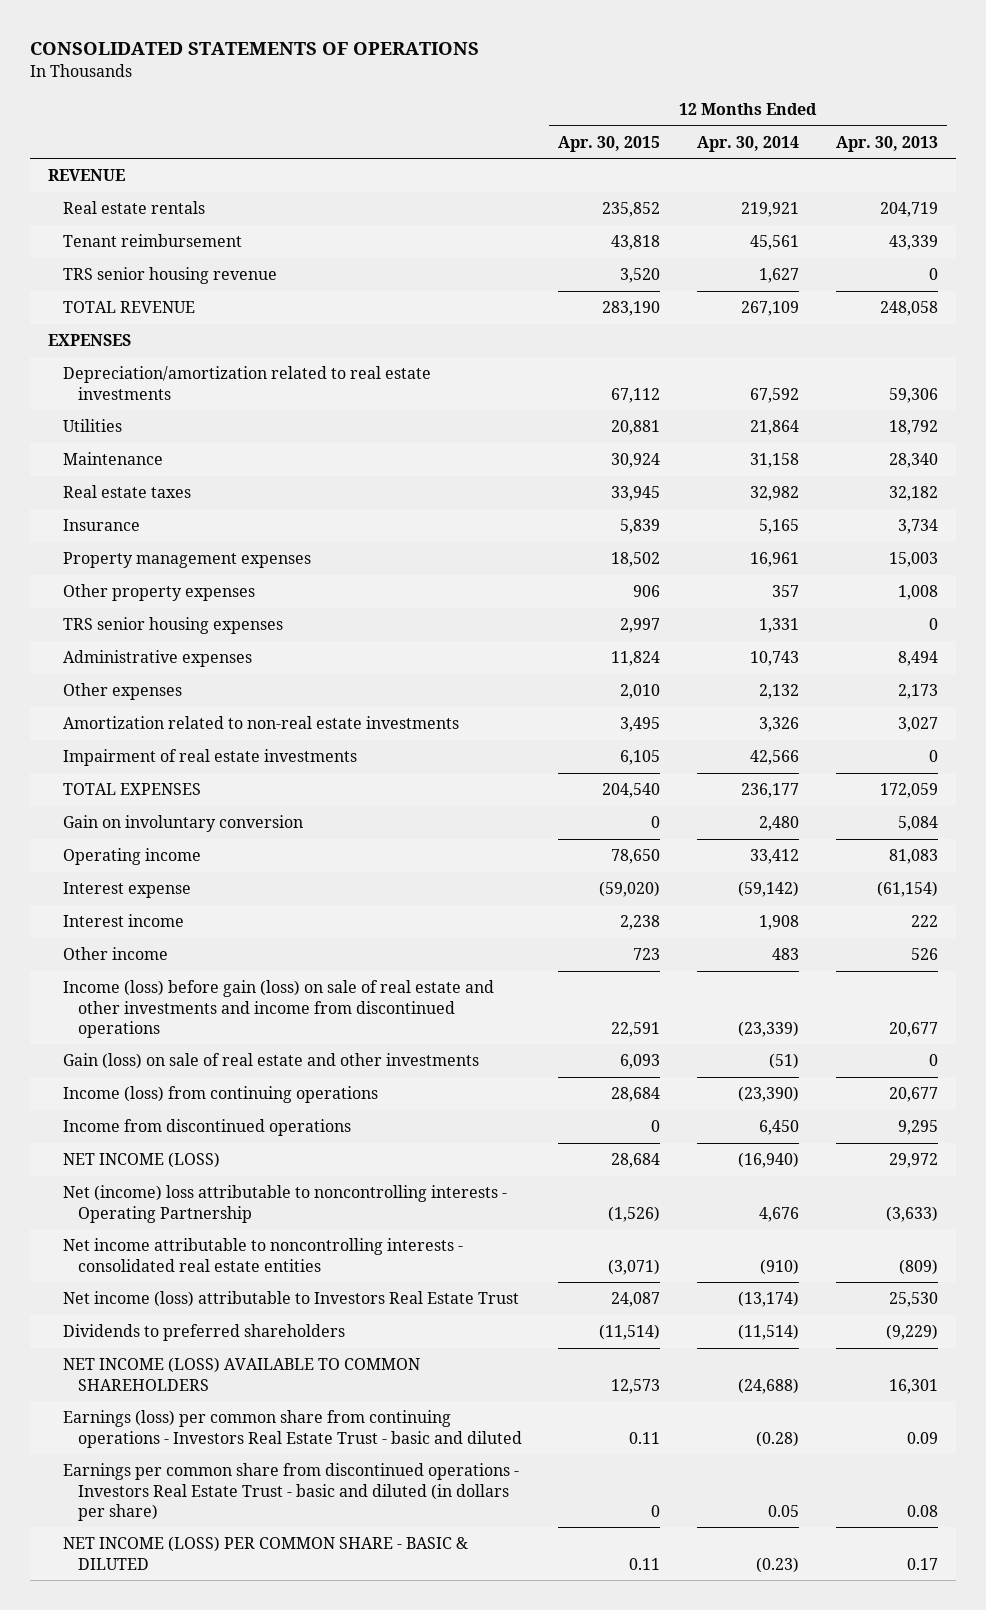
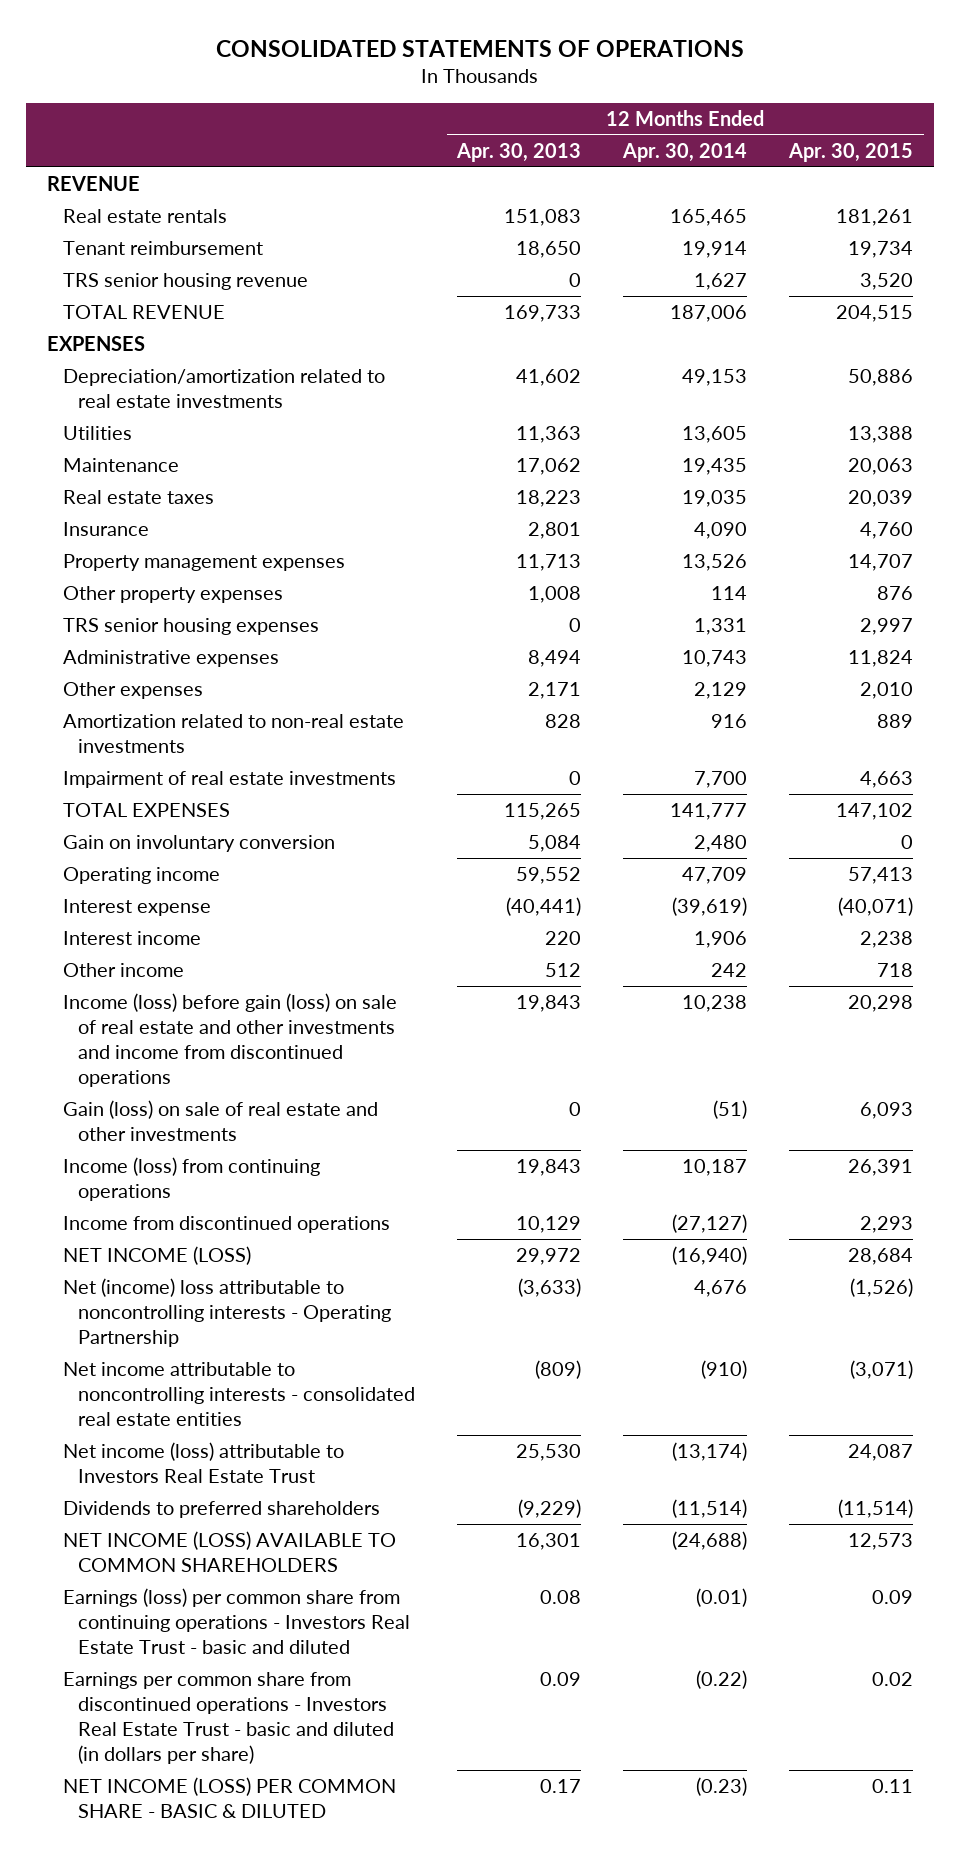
[602,202,661,218] 235,852 -> [836,209,914,227] 181,261
[741,202,800,218] 219,921 -> [670,209,748,227] 165,465
[879,202,938,218] 204,719 -> [504,209,582,227] 151,083
[611,235,661,251] 43,818 -> [848,241,914,259] 19,734
[750,235,800,251] 45,561 -> [682,241,748,259] 19,914
[888,235,938,251] 43,339 -> [516,241,582,259] 18,650
[602,301,661,317] 283,190 -> [836,305,914,323] 204,515
[741,301,800,317] 267,109 -> [670,305,748,323] 187,006
[879,301,938,317] 248,058 -> [504,305,582,323] 169,733
[611,387,661,403] 67,112 -> [848,369,914,387] 50,886
[750,387,800,403] 67,592 -> [682,369,748,387] 49,153
[888,387,938,403] 59,306 -> [516,369,582,387] 41,602
[611,420,661,436] 20,881 -> [848,426,914,444] 13,388
[750,420,800,436] 21,864 -> [682,426,748,444] 13,605
[888,420,938,436] 18,792 -> [516,426,582,444] 11,363
[611,453,661,469] 30,924 -> [848,458,914,476] 20,063
[750,453,800,469] 31,158 -> [682,458,748,476] 19,435
[888,453,938,469] 28,340 -> [516,458,582,476] 17,062
[611,486,661,502] 33,945 -> [848,490,914,508] 20,039
[750,486,800,502] 32,982 -> [682,490,748,508] 19,035
[888,486,938,502] 32,182 -> [516,490,582,508] 18,223
[620,519,661,535] 5,839 -> [860,522,914,540] 4,760
[759,519,800,535] 5,165 -> [694,522,748,540] 4,090
[897,519,938,535] 3,734 -> [528,522,582,540] 2,801
[611,552,661,568] 18,502 -> [848,554,914,572] 14,707
[750,552,800,568] 16,961 -> [682,554,748,572] 13,526
[888,552,938,568] 15,003 -> [516,554,582,572] 11,713
[633,585,661,598] 906 -> [877,586,914,601] 876
[772,585,800,598] 357 -> [711,586,748,601] 114
[759,684,800,700] 2,132 -> [694,682,748,700] 2,129
[897,684,938,700] 2,173 -> [528,682,582,700] 2,171
[620,717,661,733] 3,495 -> [877,714,914,729] 889
[759,717,800,733] 3,326 -> [711,714,748,729] 916
[897,717,938,733] 3,027 -> [545,714,582,729] 828
[620,750,661,766] 6,105 -> [860,771,914,789] 4,663
[750,750,800,766] 42,566 -> [694,771,748,789] 7,700
[602,783,661,799] 204,540 -> [836,803,914,821] 147,102
[741,783,800,799] 236,177 -> [670,803,748,821] 141,777
[879,783,938,799] 172,059 -> [504,803,582,821] 115,265
[611,849,661,865] 78,650 -> [848,867,914,885] 57,413
[750,849,800,865] 33,412 -> [682,867,748,885] 47,709
[888,849,938,865] 81,083 -> [516,867,582,885] 59,552
[599,881,661,898] (59,020) -> [838,897,914,917] (40,071)
[738,881,800,898] (59,142) -> [672,897,748,917] (39,619)
[876,881,938,898] (61,154) -> [506,897,582,917] (40,441)
[759,915,800,931] 1,908 -> [694,931,748,949] 1,906
[910,915,938,928] 222 -> [545,931,582,946] 220
[633,948,661,961] 723 -> [877,963,914,978] 718
[772,948,800,961] 483 -> [711,963,748,978] 242
[910,948,938,961] 526 -> [545,963,582,978] 512
[611,1021,661,1037] 22,591 -> [848,995,914,1013] 20,298
[738,1020,800,1037] (23,339) -> [682,995,748,1013] 10,238
[888,1021,938,1037] 20,677 -> [516,995,582,1013] 19,843
[611,1087,661,1103] 28,684 -> [848,1159,914,1177] 26,391
[738,1086,800,1103] (23,390) -> [682,1159,748,1177] 10,187
[888,1087,938,1103] 20,677 -> [516,1159,582,1177] 19,843
[651,1120,661,1133] 0 -> [860,1216,914,1234] 2,293
[759,1120,800,1136] 6,450 -> [672,1214,748,1234] (27,127)
[897,1120,938,1136] 9,295 -> [516,1216,582,1234] 10,129
[629,1431,661,1444] 0.11 -> [872,1590,914,1605] 0.09
[756,1430,800,1447] (0.28) -> [696,1588,748,1608] (0.01)
[906,1431,938,1444] 0.09 -> [540,1590,582,1605] 0.08
[651,1504,661,1517] 0 -> [872,1672,914,1687] 0.02
[768,1504,800,1517] 0.05 -> [696,1670,748,1690] (0.22)
[906,1504,938,1517] 0.08 -> [540,1672,582,1687] 0.09

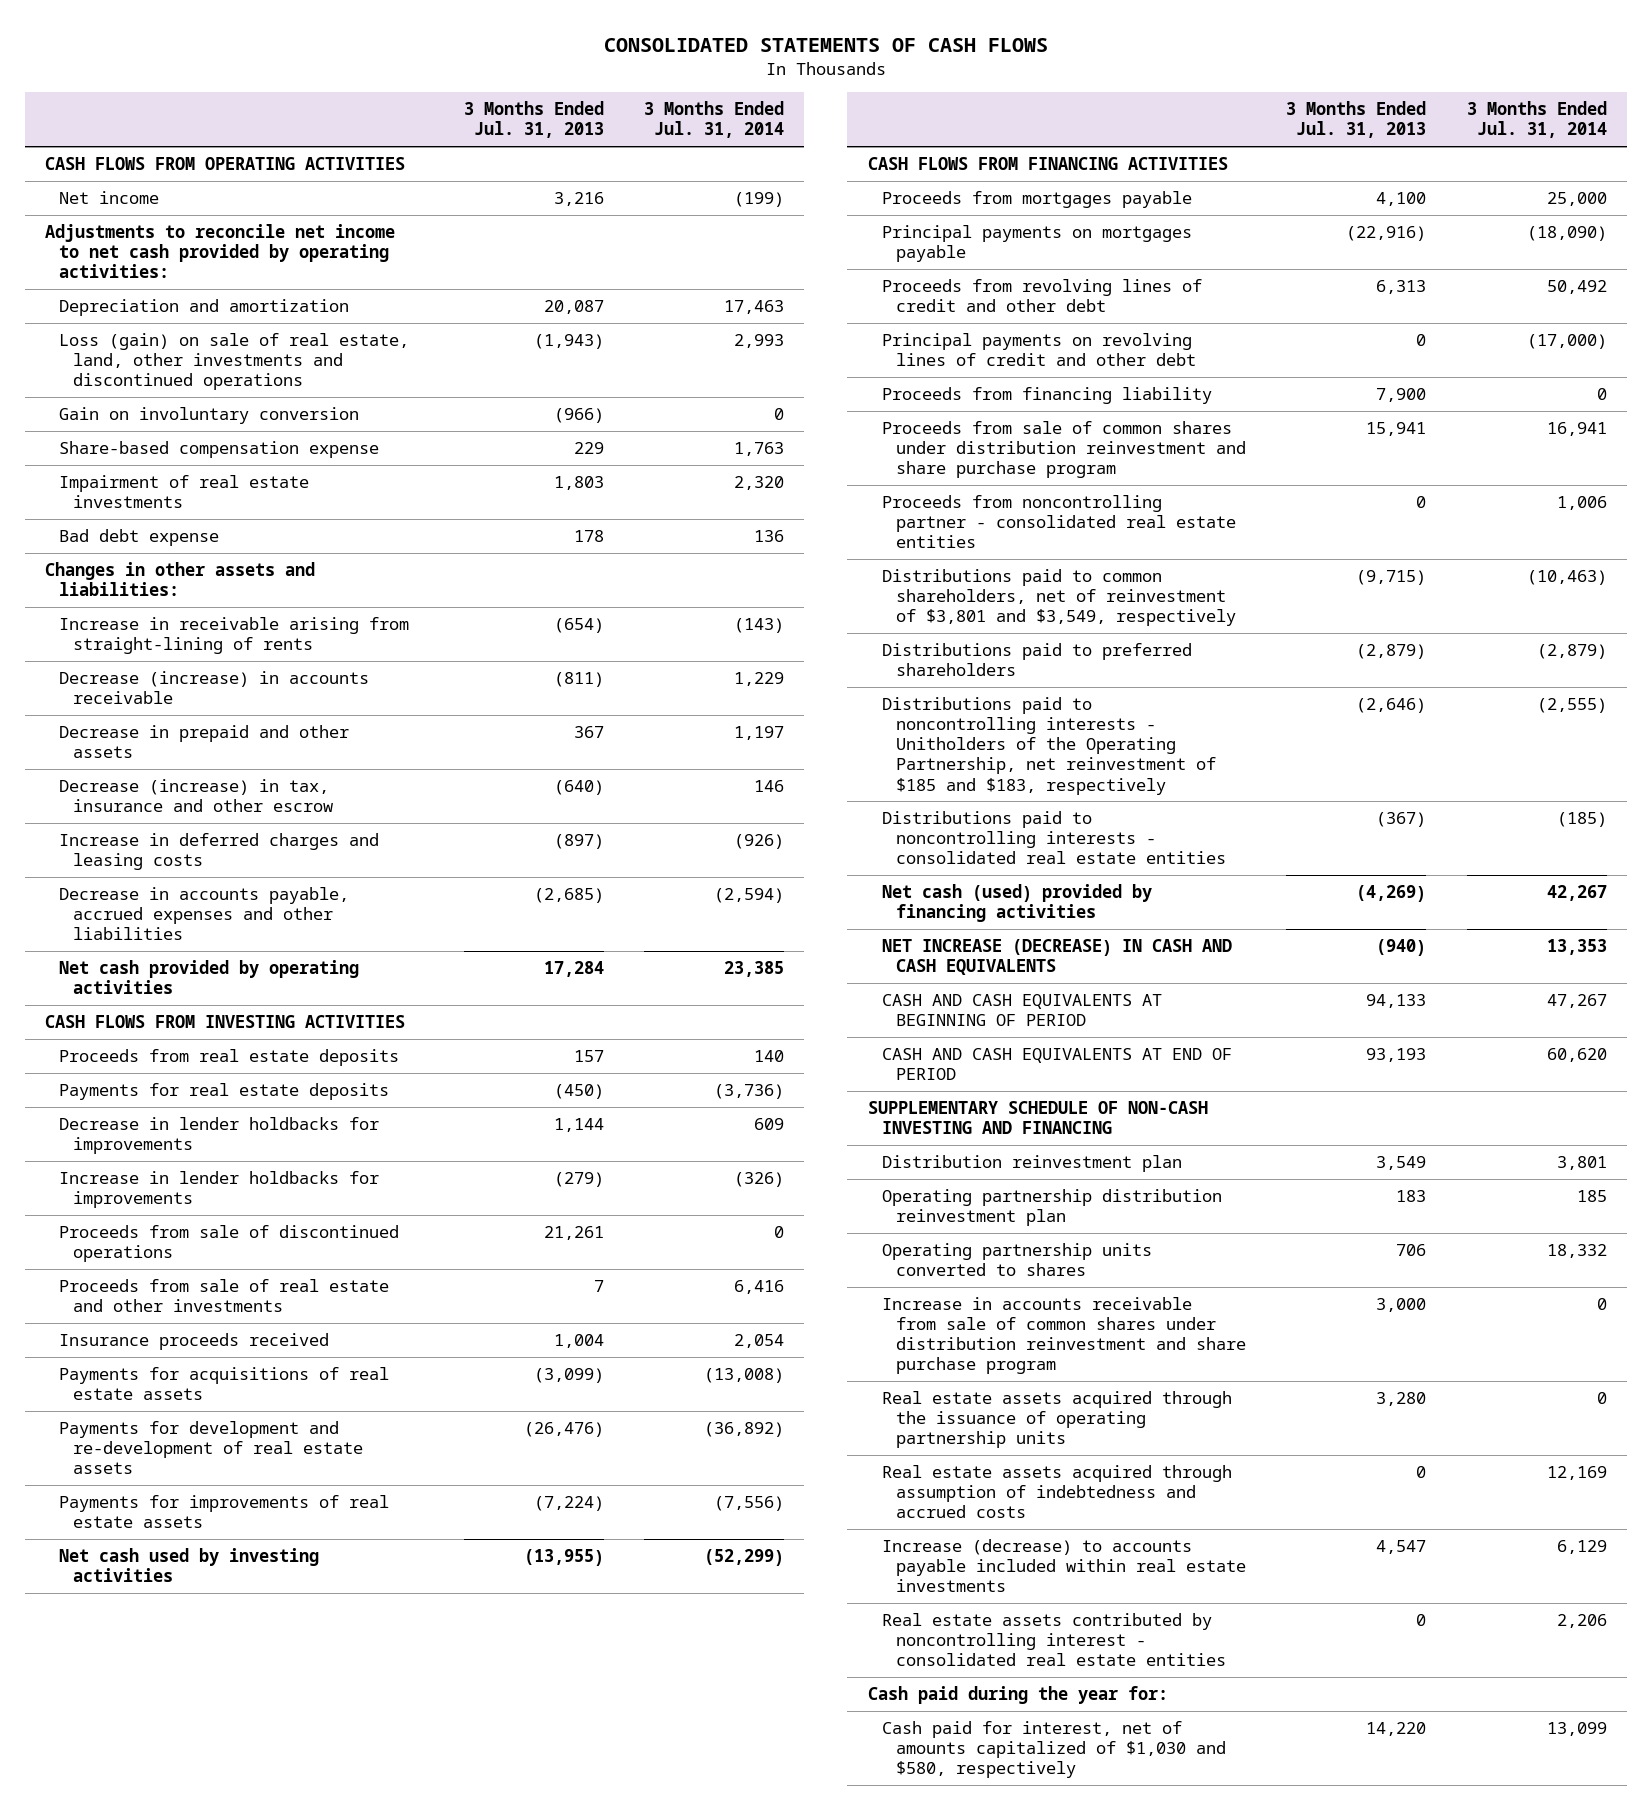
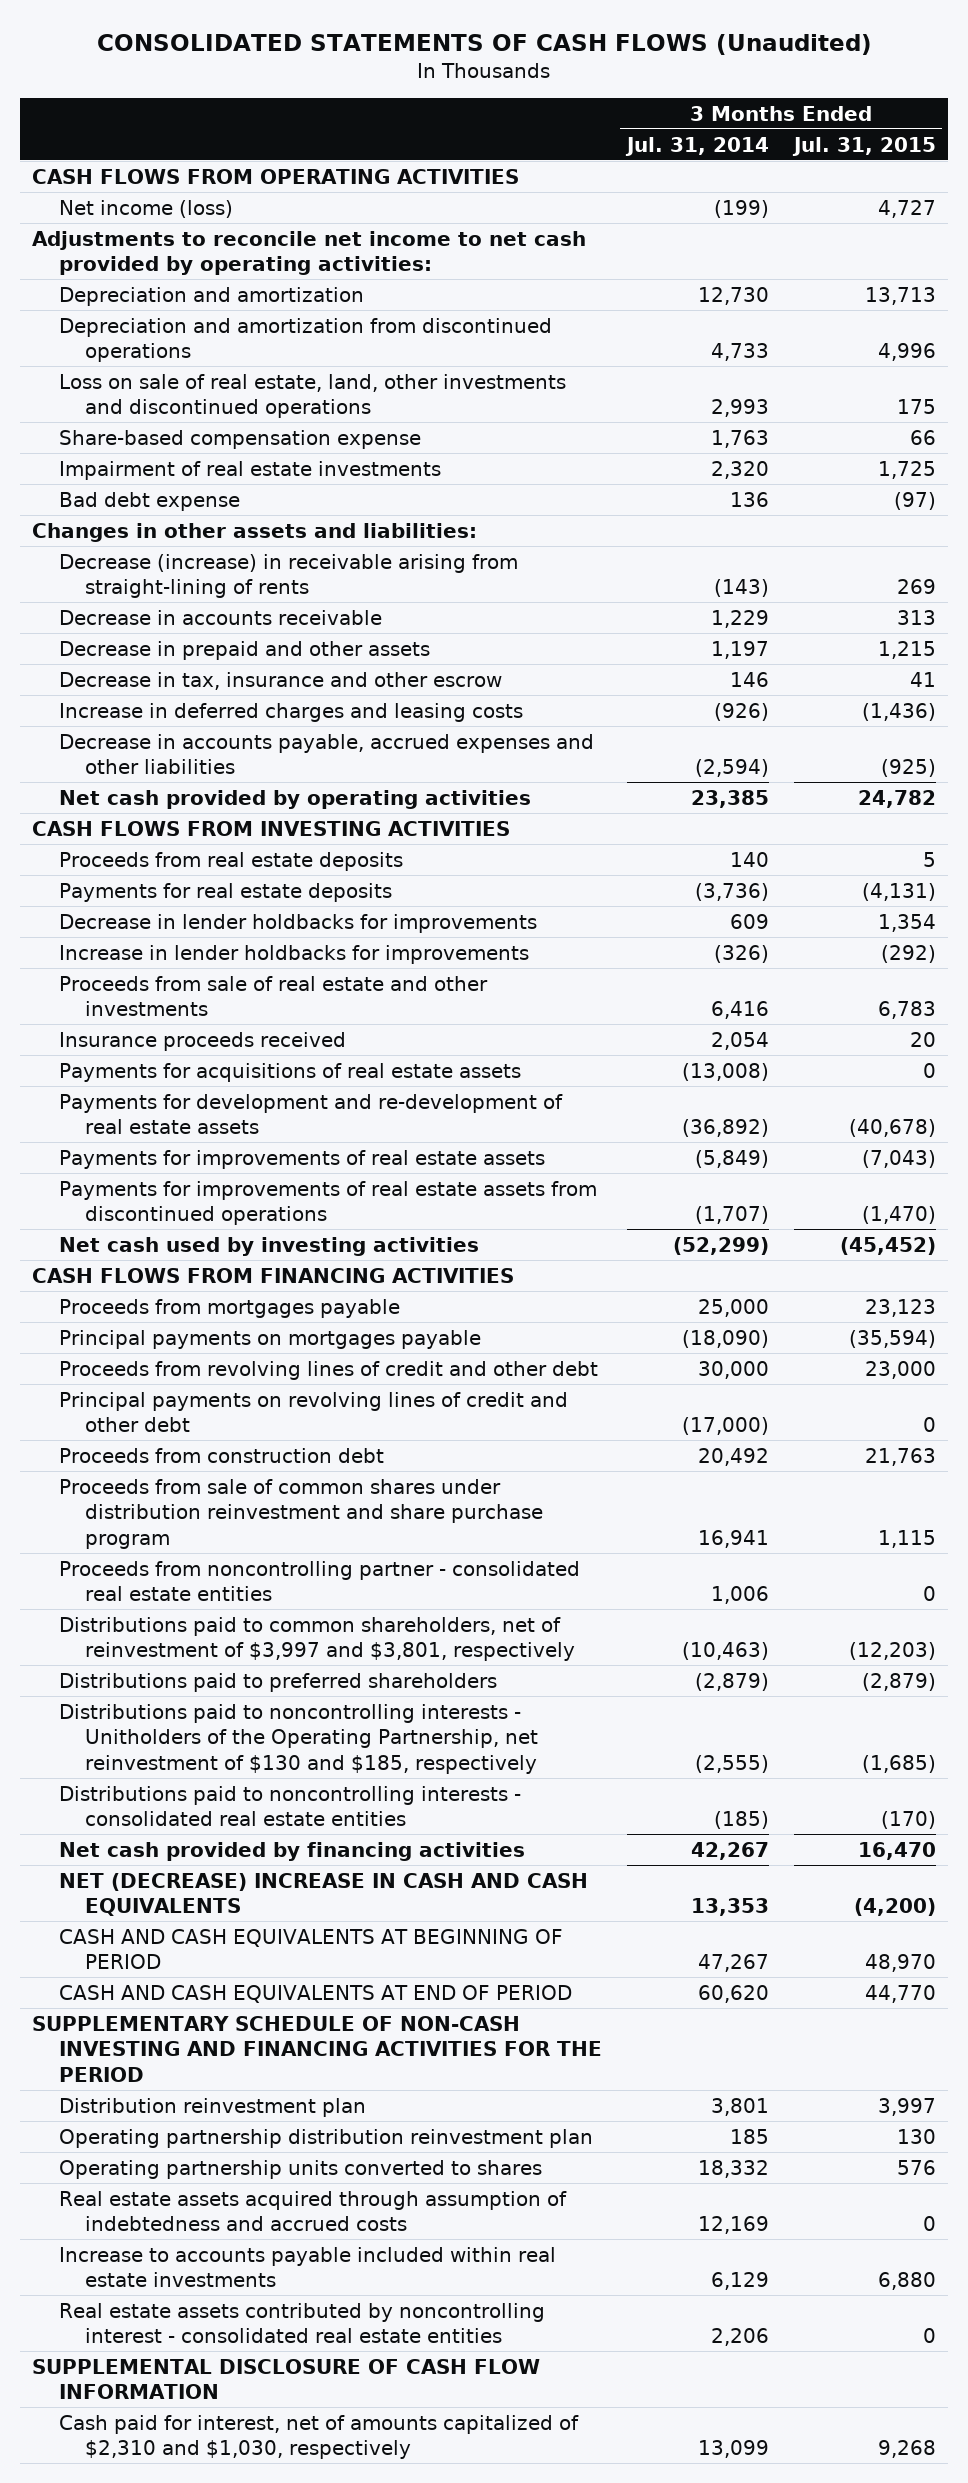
[603,37,1048,52] CONSOLIDATED STATEMENTS OF CASH FLOWS -> [96,33,872,55] CONSOLIDATED STATEMENTS OF CASH FLOWS (Unaudited)
[463,101,604,139] 3 Months Ended Jul. 31, 2013 -> none
none -> [791,136,936,156] Jul. 31, 2015
[59,191,160,205] Net income -> [58,199,233,218] Net income (loss)
[59,407,360,425] Gain on involuntary conversion -> none
[724,300,785,315] 17,463 -> [697,286,769,305] 12,730
none -> [58,317,552,363] Depreciation and amortization from discontinued operations
[59,333,410,391] Loss (gain) on sale of real estate, land, other investments and discontinued operations -> [58,373,566,419] Loss on sale of real estate, land, other investments and discontinued operations
[59,617,410,655] Increase in receivable arising from straight-lining of rents -> [58,553,518,599] Decrease (increase) in receivable arising from straight-lining of rents
[59,671,370,705] Decrease (increase) in accounts receivable -> [58,609,382,625] Decrease in accounts receivable
[59,779,334,813] Decrease (increase) in tax, insurance and other escrow -> [58,671,502,690] Decrease in tax, insurance and other escrow
[59,1225,400,1263] Proceeds from sale of discontinued operations -> none
[714,1496,785,1512] (7,556) -> [694,1149,769,1168] (5,849)
none -> [58,1180,597,1226] Payments for improvements of real estate assets from discontinued operations
[1546,280,1607,295] 50,492 -> [697,1360,769,1379] 30,000
[881,387,1212,405] Proceeds from financing liability -> none
none -> [58,1447,384,1463] Proceeds from construction debt
[881,569,1236,627] Distributions paid to common shareholders, net of reinvestment of $3,801 and $3,549, respectively -> [58,1616,576,1662] Distributions paid to common shareholders, net of reinvestment of $3,997 and $3,801, respectively
[881,697,1216,795] Distributions paid to noncontrolling interests - Unitholders of the Operating Partnership, net reinvestment of $185 and $183, respectively -> [58,1703,539,1774] Distributions paid to noncontrolling interests - Unitholders of the Operating Partnership, net reinvestment of $130 and $185, respectively
[881,884,1152,923] Net cash (used) provided by financing activities -> [58,1841,525,1861] Net cash provided by financing activities
[881,939,1232,976] NET INCREASE (DECREASE) IN CASH AND CASH EQUIVALENTS -> [58,1872,588,1917] NET (DECREASE) INCREASE IN CASH AND CASH EQUIVALENTS
[867,1101,1208,1135] SUPPLEMENTARY SCHEDULE OF NON-CASH INVESTING AND FINANCING -> [32,2015,602,2082] SUPPLEMENTARY SCHEDULE OF NON-CASH INVESTING AND FINANCING ACTIVITIES FOR THE PERIOD
[881,1297,1246,1375] Increase in accounts receivable from sale of common shares under distribution reinvestment and share purchase program -> none
[881,1391,1232,1449] Real estate assets acquired through the issuance of operating partnership units -> none
[881,1539,1246,1593] Increase (decrease) to accounts payable included within real estate investments -> [58,2246,556,2288] Increase to accounts payable included within real estate investments
[867,1686,1168,1705] Cash paid during the year for: -> none
none -> [32,2358,541,2400] SUPPLEMENTAL DISCLOSURE OF CASH FLOW INFORMATION
[881,1721,1226,1779] Cash paid for interest, net of amounts capitalized of $1,030 and $580, respectively -> [58,2414,579,2460] Cash paid for interest, net of amounts capitalized of $2,310 and $1,030, respectively

